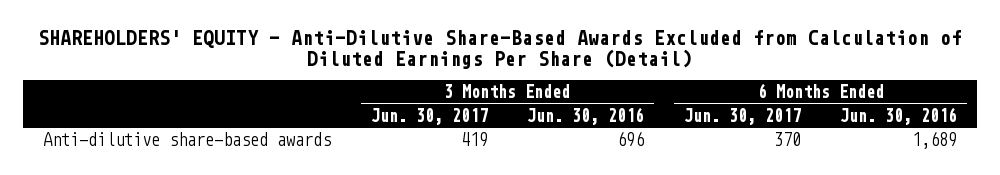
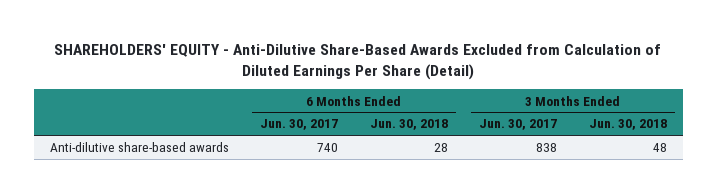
[527,106,645,125] Jun. 30, 2016 -> none
[840,106,958,125] Jun. 30, 2016 -> none
none -> [369,119,448,131] Jun. 30, 2018
none -> [588,119,667,131] Jun. 30, 2018
[460,132,488,148] 419 -> [536,143,558,153] 838
[773,132,801,147] 370 -> [317,143,339,153] 740

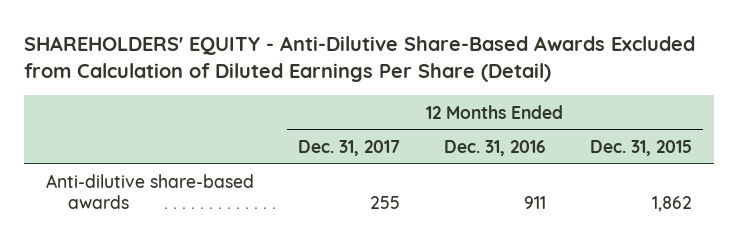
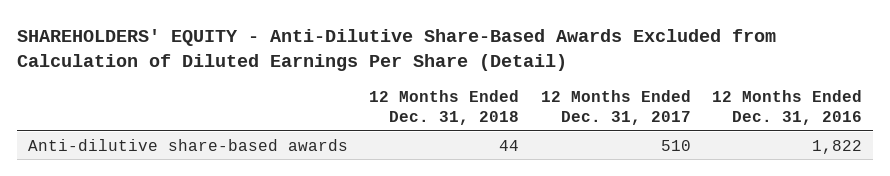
[589,139,692,156] Dec. 31, 2015 -> none
none -> [369,90,520,126] 12 Months Ended Dec. 31, 2018
[369,196,400,210] 255 -> [660,140,691,152] 510
[523,196,546,210] 911 -> [812,140,863,155] 1,822

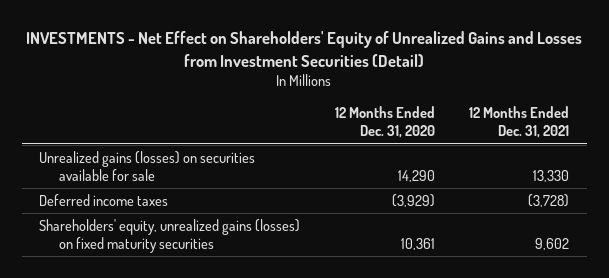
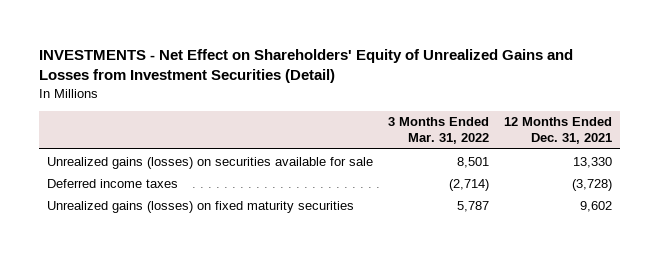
[334,106,435,139] 12 Months Ended Dec. 31, 2020 -> none
none -> [388,117,490,145] 3 Months Ended Mar. 31, 2022
[39,218,301,253] Shareholders' equity, unrealized gains (losses) on fixed maturity securities -> [46,200,354,213] Unrealized gains (losses) on fixed maturity securities

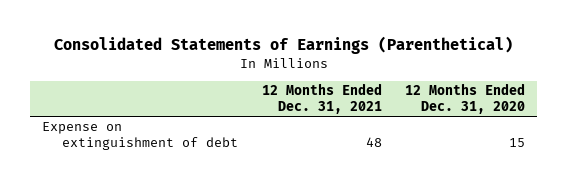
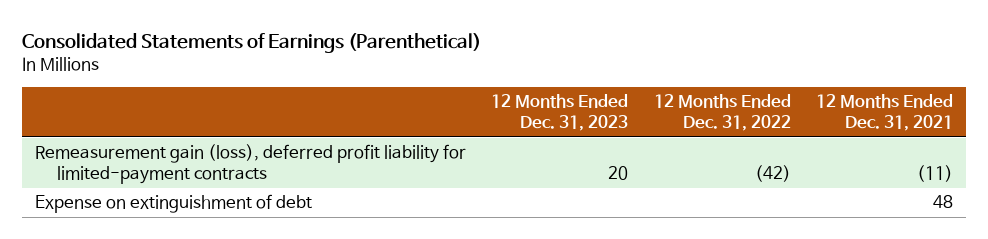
[405,83,526,114] 12 Months Ended Dec. 31, 2020 -> none
none -> [491,94,629,132] 12 Months Ended Dec. 31, 2023
none -> [653,94,791,132] 12 Months Ended Dec. 31, 2022
none -> [34,144,466,185] Remeasurement gain (loss), deferred profit liability for limited-payment contracts

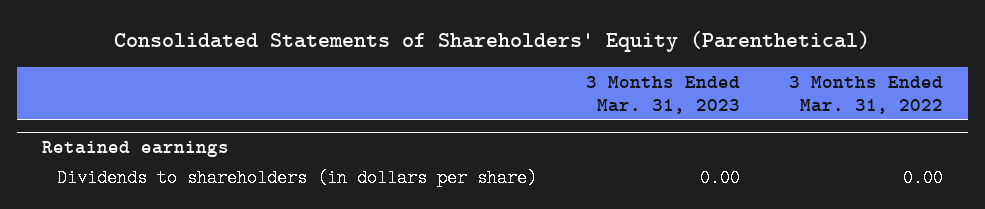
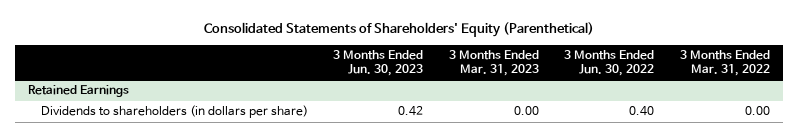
none -> [333,50,424,76] 3 Months Ended Jun. 30, 2023
none -> [564,50,655,76] 3 Months Ended Jun. 30, 2022
[41,141,229,158] Retained earnings -> [28,85,130,98] Retained Earnings

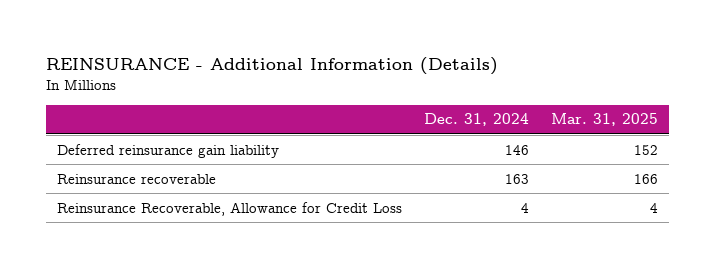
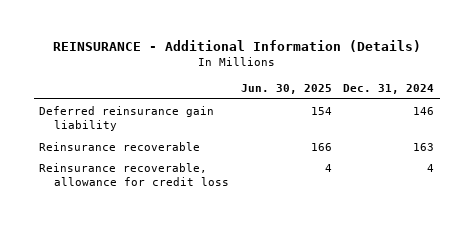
[551,113,659,127] Mar. 31, 2025 -> none
none -> [240,84,332,95] Jun. 30, 2025
[57,201,403,216] Reinsurance Recoverable, Allowance for Credit Loss -> [39,162,230,187] Reinsurance recoverable, allowance for credit loss

